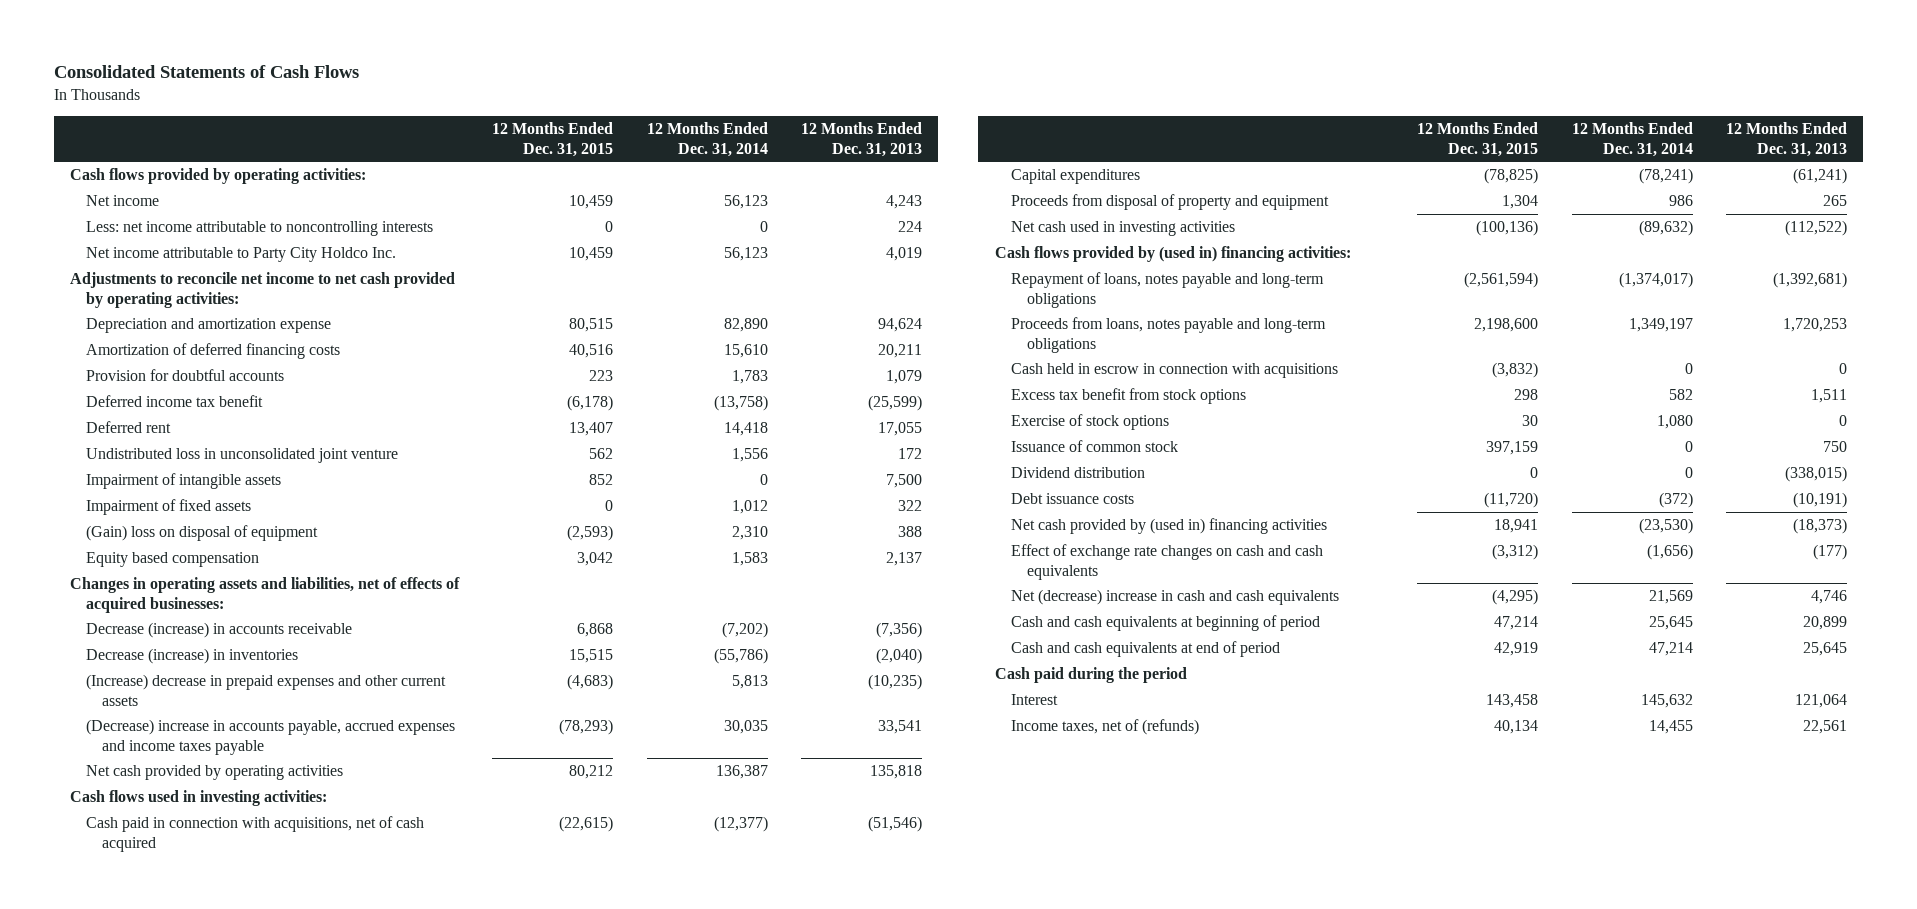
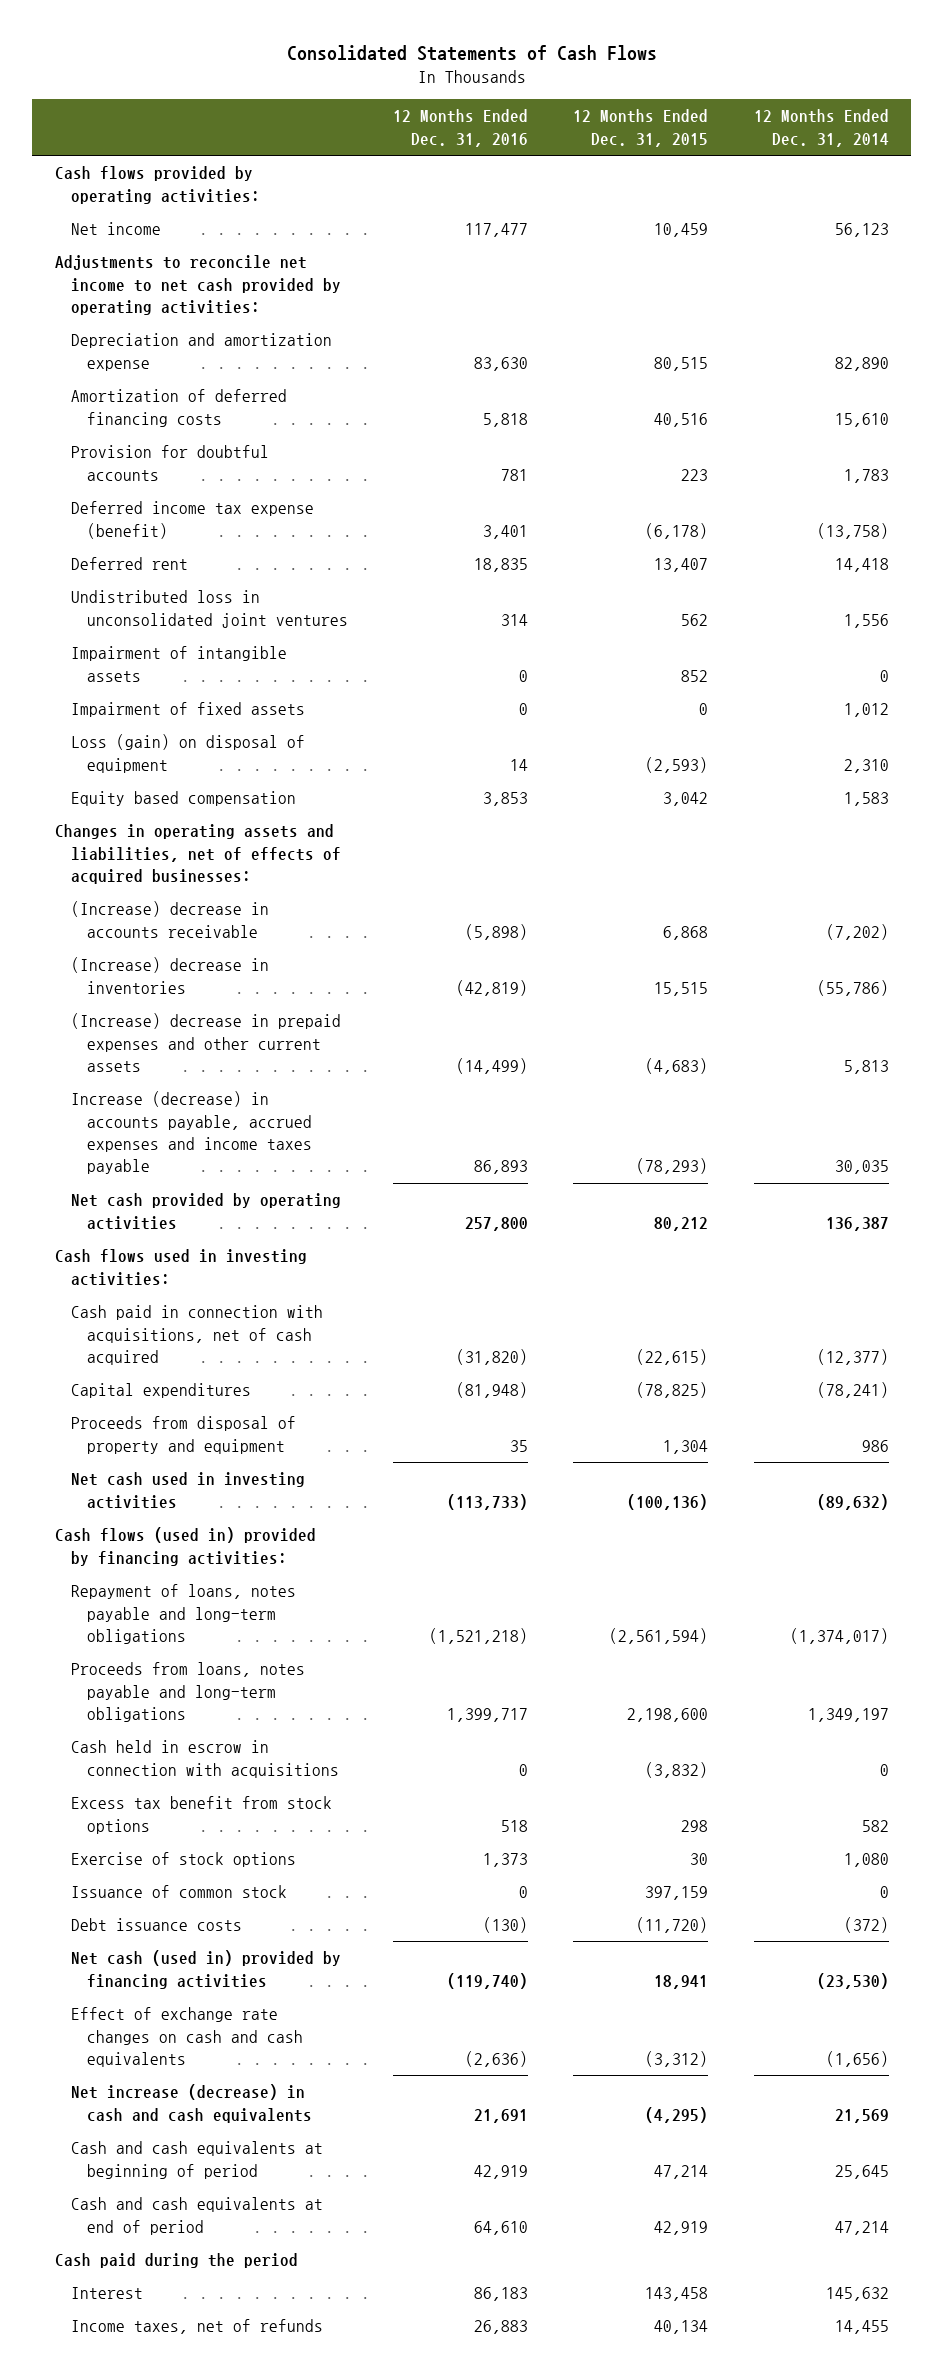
[800,122,922,157] 12 Months Ended Dec. 31, 2013 -> none
none -> [392,109,528,147] 12 Months Ended Dec. 31, 2016
[86,221,434,237] Less: net income attributable to noncontrolling interests -> none
[86,247,397,263] Net income attributable to Party City Holdco Inc. -> none
[86,395,264,408] Deferred income tax benefit -> [70,501,314,539] Deferred income tax expense (benefit)
[86,448,399,464] Undistributed loss in unconsolidated joint venture -> [70,590,348,628] Undistributed loss in unconsolidated joint ventures
[86,525,319,542] (Gain) loss on disposal of equipment -> [70,734,305,773] Loss (gain) on disposal of equipment
[86,622,353,639] Decrease (increase) in accounts receivable -> [70,901,269,938] (Increase) decrease in accounts receivable
[86,648,299,665] Decrease (increase) in inventories -> [70,957,269,994] (Increase) decrease in inventories
[86,719,456,755] (Decrease) increase in accounts payable, accrued expenses and income taxes payable -> [70,1091,312,1175] Increase (decrease) in accounts payable, accrued expenses and income taxes payable
[995,246,1352,263] Cash flows provided by (used in) financing activities: -> [54,1527,316,1566] Cash flows (used in) provided by financing activities:
[1011,467,1146,479] Dividend distribution -> none
[1011,518,1328,535] Net cash provided by (used in) financing activities -> [70,1950,341,1989] Net cash (used in) provided by financing activities
[1011,589,1340,606] Net (decrease) increase in cash and cash equivalents -> [70,2084,312,2123] Net increase (decrease) in cash and cash equivalents
[1011,719,1200,736] Income taxes, net of (refunds) -> [70,2319,323,2335] Income taxes, net of refunds

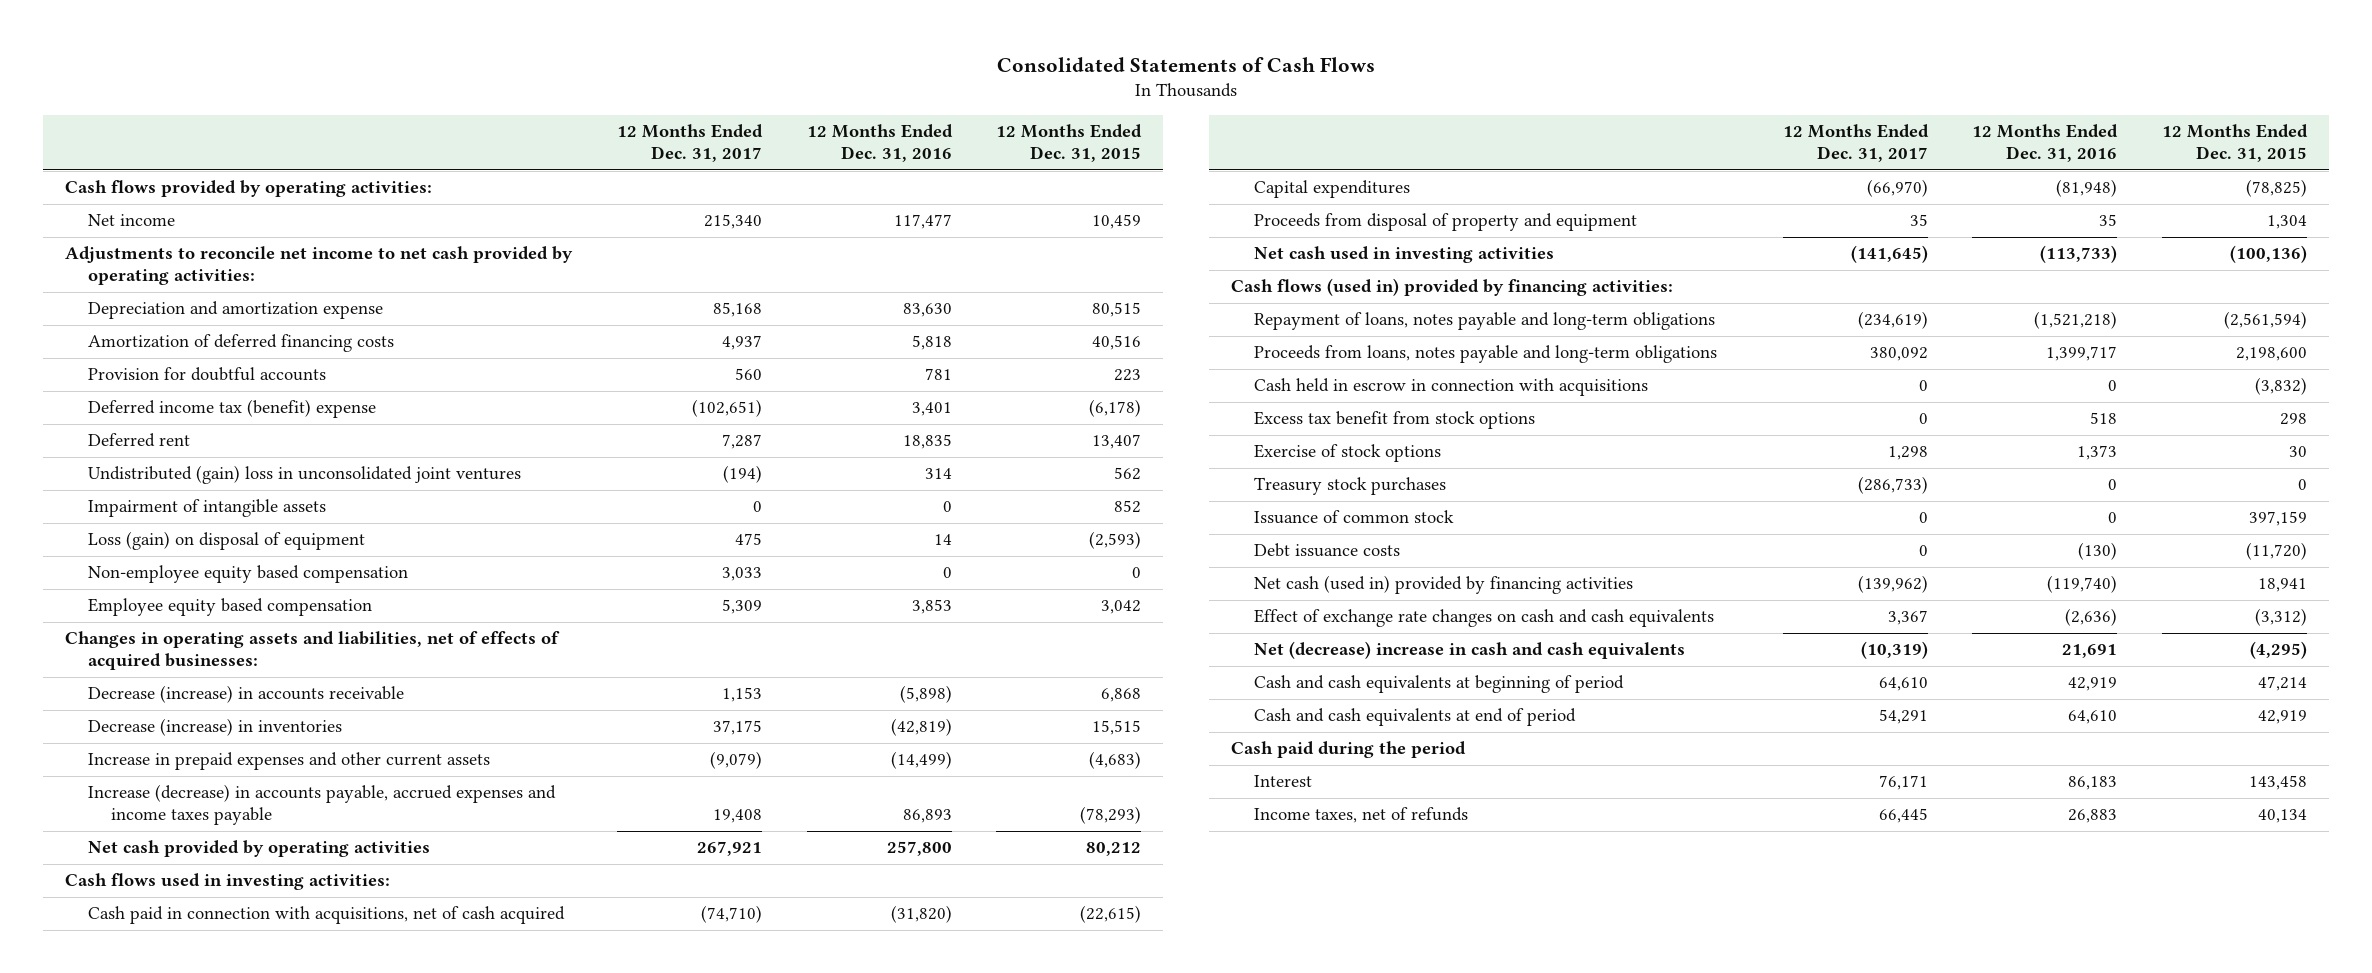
[753,109,889,147] 12 Months Ended Dec. 31, 2014 -> none
none -> [616,124,763,163] 12 Months Ended Dec. 31, 2017
[70,501,314,539] Deferred income tax expense (benefit) -> [88,399,377,419] Deferred income tax (benefit) expense
[70,590,348,628] Undistributed loss in unconsolidated joint ventures -> [88,465,522,485] Undistributed (gain) loss in unconsolidated joint ventures
[70,702,305,718] Impairment of fixed assets -> none
none -> [88,565,409,584] Non-employee equity based compensation
[70,791,296,807] Equity based compensation -> [88,598,373,617] Employee equity based compensation
[70,901,269,938] (Increase) decrease in accounts receivable -> [88,685,405,704] Decrease (increase) in accounts receivable
[70,957,269,994] (Increase) decrease in inventories -> [88,718,343,737] Decrease (increase) in inventories
[70,1013,341,1073] (Increase) decrease in prepaid expenses and other current assets -> [88,752,491,771] Increase in prepaid expenses and other current assets
none -> [1254,477,1447,496] Treasury stock purchases
[70,2084,312,2123] Net increase (decrease) in cash and cash equivalents -> [1254,641,1686,660] Net (decrease) increase in cash and cash equivalents

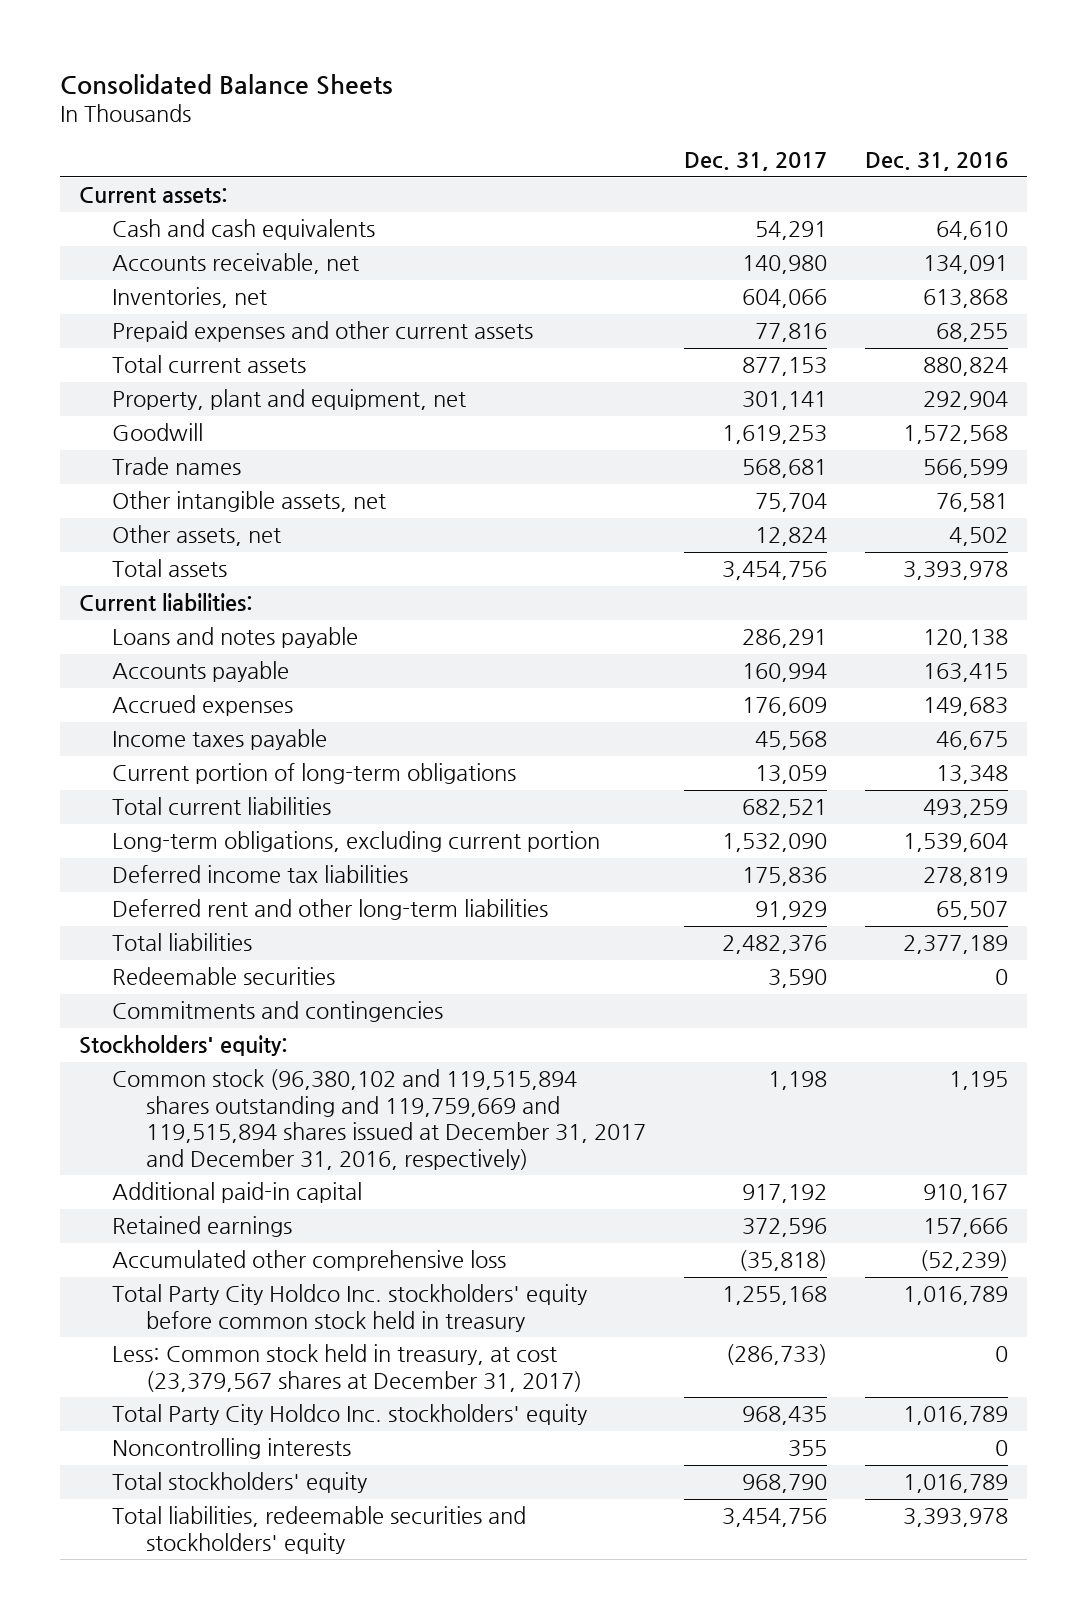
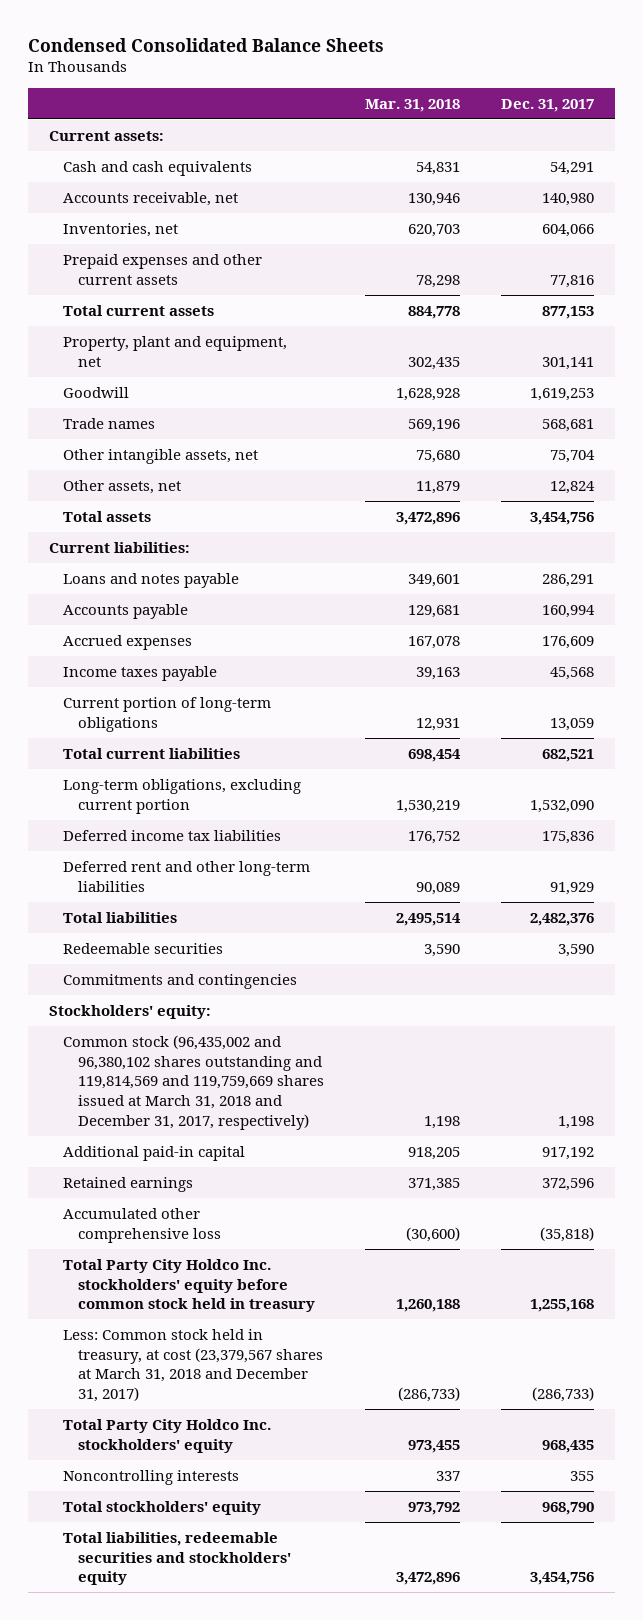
[59,73,393,95] Consolidated Balance Sheets -> [28,38,385,53] Condensed Consolidated Balance Sheets
[864,152,1008,172] Dec. 31, 2016 -> none
none -> [364,98,460,112] Mar. 31, 2018
[112,1069,646,1170] Common stock (96,380,102 and 119,515,894 shares outstanding and 119,759,669 and 119,515,894 shares issued at December 31, 2017 and December 31, 2016, respectively) -> [63,1035,324,1130] Common stock (96,435,002 and 96,380,102 shares outstanding and 119,814,569 and 119,759,669 shares issued at March 31, 2018 and December 31, 2017, respectively)
[112,1344,582,1392] Less: Common stock held in treasury, at cost (23,379,567 shares at December 31, 2017) -> [63,1329,323,1402] Less: Common stock held in treasury, at cost (23,379,567 shares at March 31, 2018 and December 31, 2017)

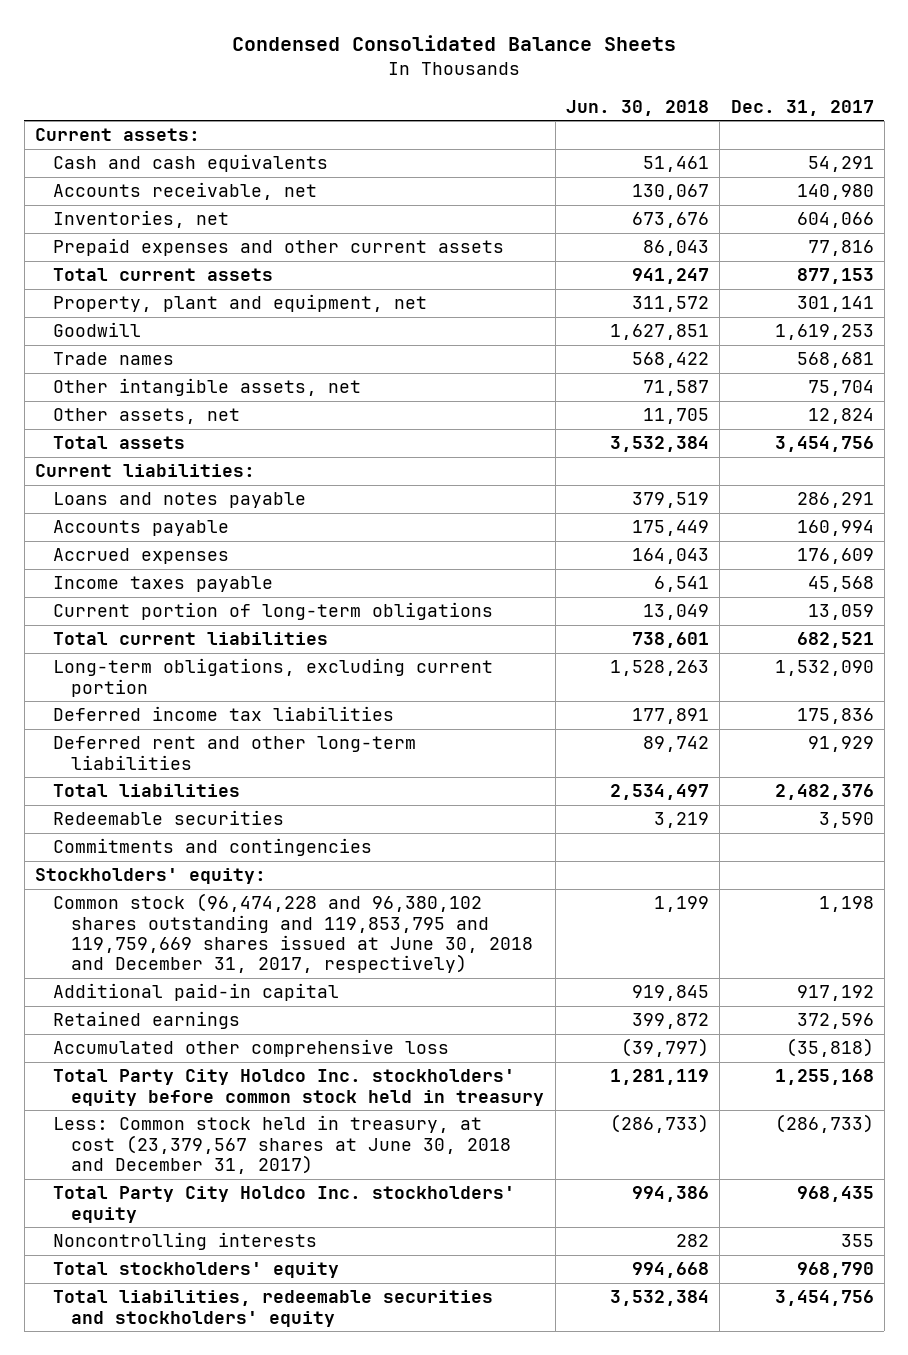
[364,98,460,112] Mar. 31, 2018 -> none
none -> [565,99,709,116] Jun. 30, 2018
[63,1035,324,1130] Common stock (96,435,002 and 96,380,102 shares outstanding and 119,814,569 and 119,759,669 shares issued at March 31, 2018 and December 31, 2017, respectively) -> [53,893,534,974] Common stock (96,474,228 and 96,380,102 shares outstanding and 119,853,795 and 119,759,669 shares issued at June 30, 2018 and December 31, 2017, respectively)
[63,1329,323,1402] Less: Common stock held in treasury, at cost (23,379,567 shares at March 31, 2018 and December 31, 2017) -> [53,1115,512,1174] Less: Common stock held in treasury, at cost (23,379,567 shares at June 30, 2018 and December 31, 2017)

